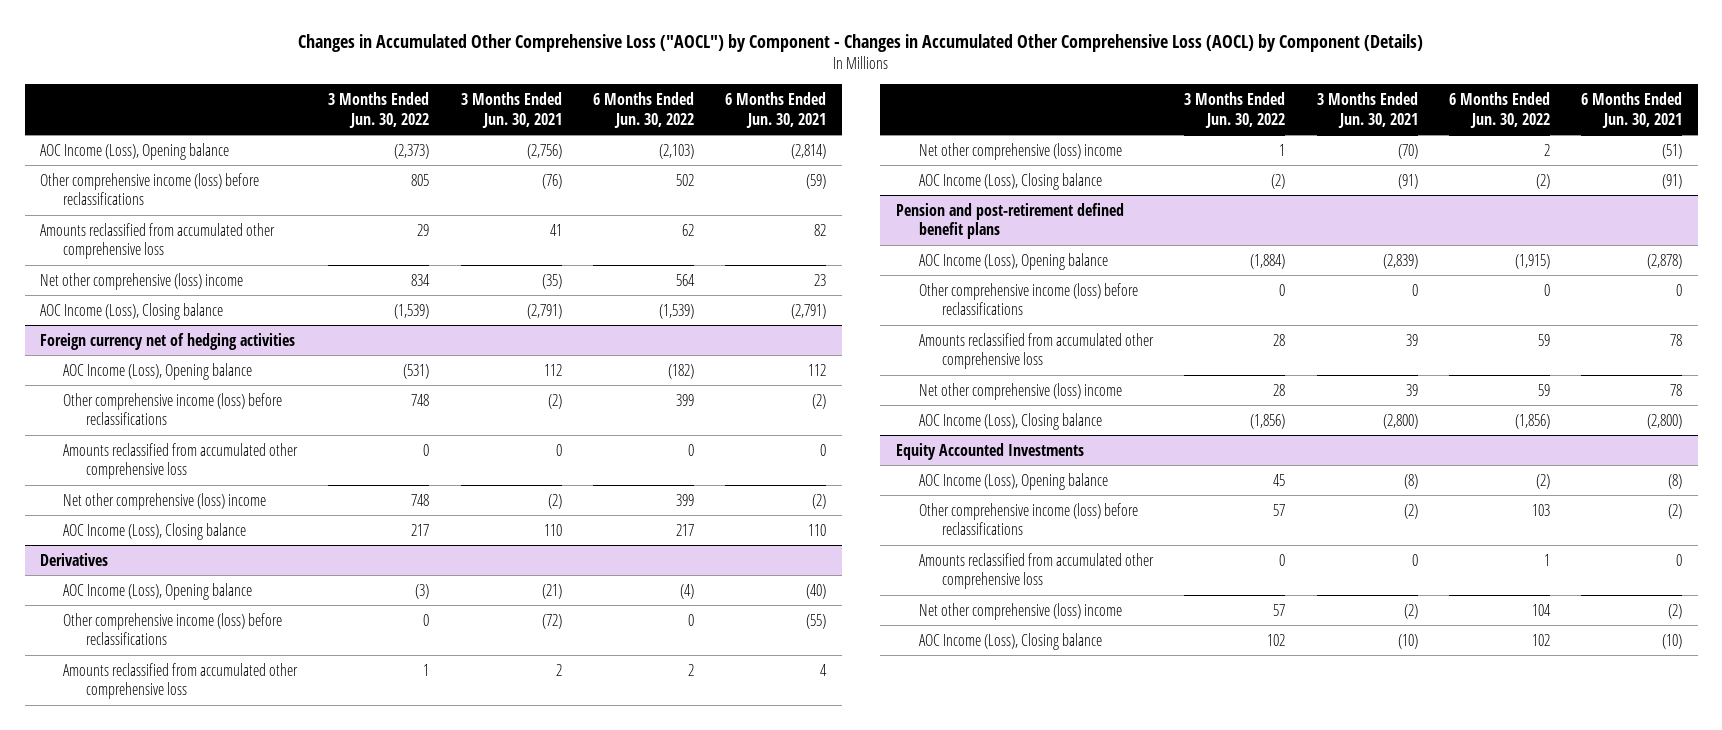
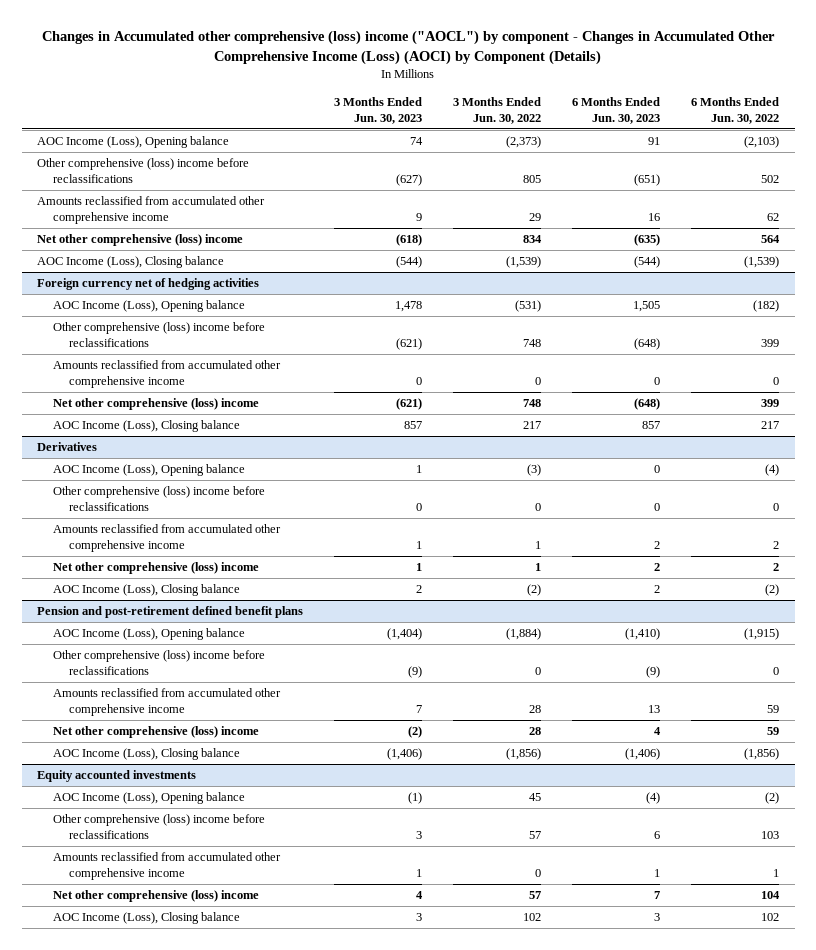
[298,34,1424,53] Changes in Accumulated Other Comprehensive Loss ("AOCL") by Component - Changes in Accumulated Other Comprehensive Loss (AOCL) by Component (Details) -> [42,30,776,65] Changes in Accumulated other comprehensive (loss) income ("AOCL") by component - Changes in Accumulated Other Comprehensive Income (Loss) (AOCI) by Component (Details)
[460,91,562,128] 3 Months Ended Jun. 30, 2021 -> none
[725,91,827,128] 6 Months Ended Jun. 30, 2021 -> none
none -> [334,96,423,124] 3 Months Ended Jun. 30, 2023
none -> [572,96,661,124] 6 Months Ended Jun. 30, 2023
[40,172,260,206] Other comprehensive income (loss) before reclassifications -> [37,158,250,184] Other comprehensive (loss) income before reclassifications
[40,222,276,260] Amounts reclassified from accumulated other comprehensive loss -> [37,196,266,225] Amounts reclassified from accumulated other comprehensive income
[63,392,283,426] Other comprehensive income (loss) before reclassifications -> [53,322,266,348] Other comprehensive (loss) income before reclassifications
[63,442,299,480] Amounts reclassified from accumulated other comprehensive loss -> [53,360,282,389] Amounts reclassified from accumulated other comprehensive income
[63,612,283,646] Other comprehensive income (loss) before reclassifications -> [53,486,266,512] Other comprehensive (loss) income before reclassifications
[63,662,299,700] Amounts reclassified from accumulated other comprehensive loss -> [53,524,282,553] Amounts reclassified from accumulated other comprehensive income
[918,282,1138,316] Other comprehensive income (loss) before reclassifications -> [53,650,266,676] Other comprehensive (loss) income before reclassifications
[918,332,1154,370] Amounts reclassified from accumulated other comprehensive loss -> [53,688,282,717] Amounts reclassified from accumulated other comprehensive income
[896,442,1085,460] Equity Accounted Investments -> [37,770,197,783] Equity accounted investments
[918,502,1138,536] Other comprehensive income (loss) before reclassifications -> [53,814,266,840] Other comprehensive (loss) income before reclassifications
[918,552,1154,590] Amounts reclassified from accumulated other comprehensive loss -> [53,852,282,881] Amounts reclassified from accumulated other comprehensive income

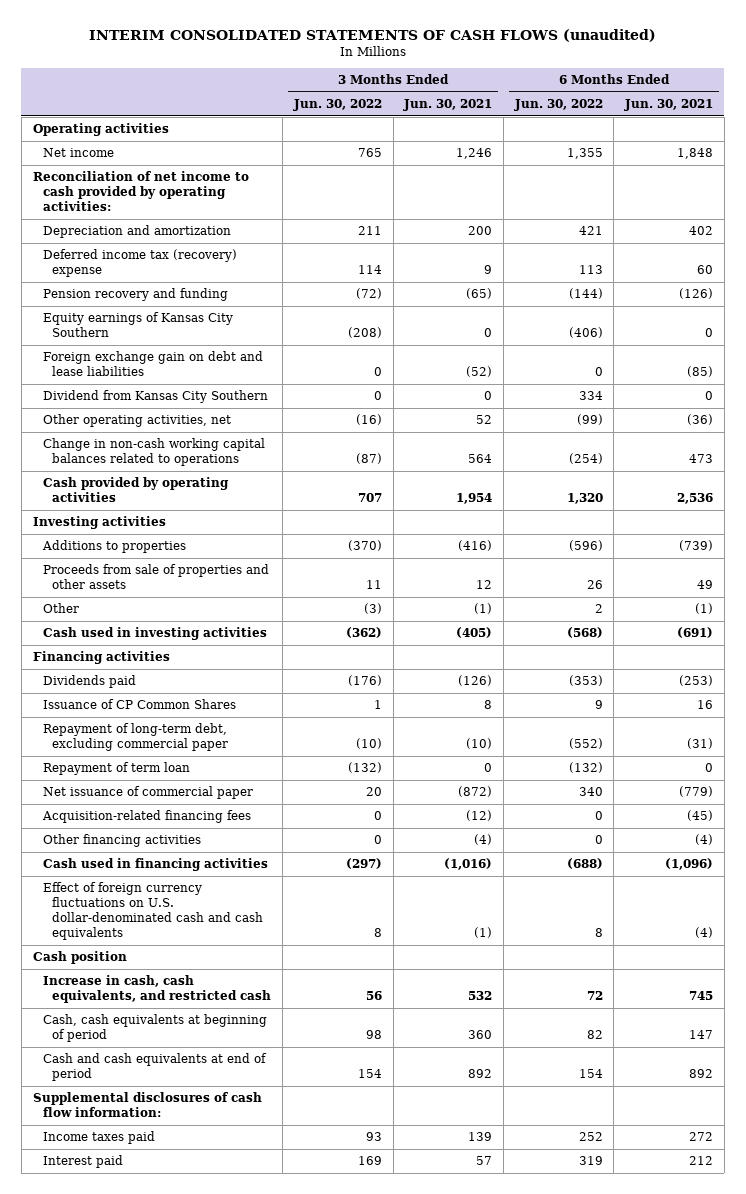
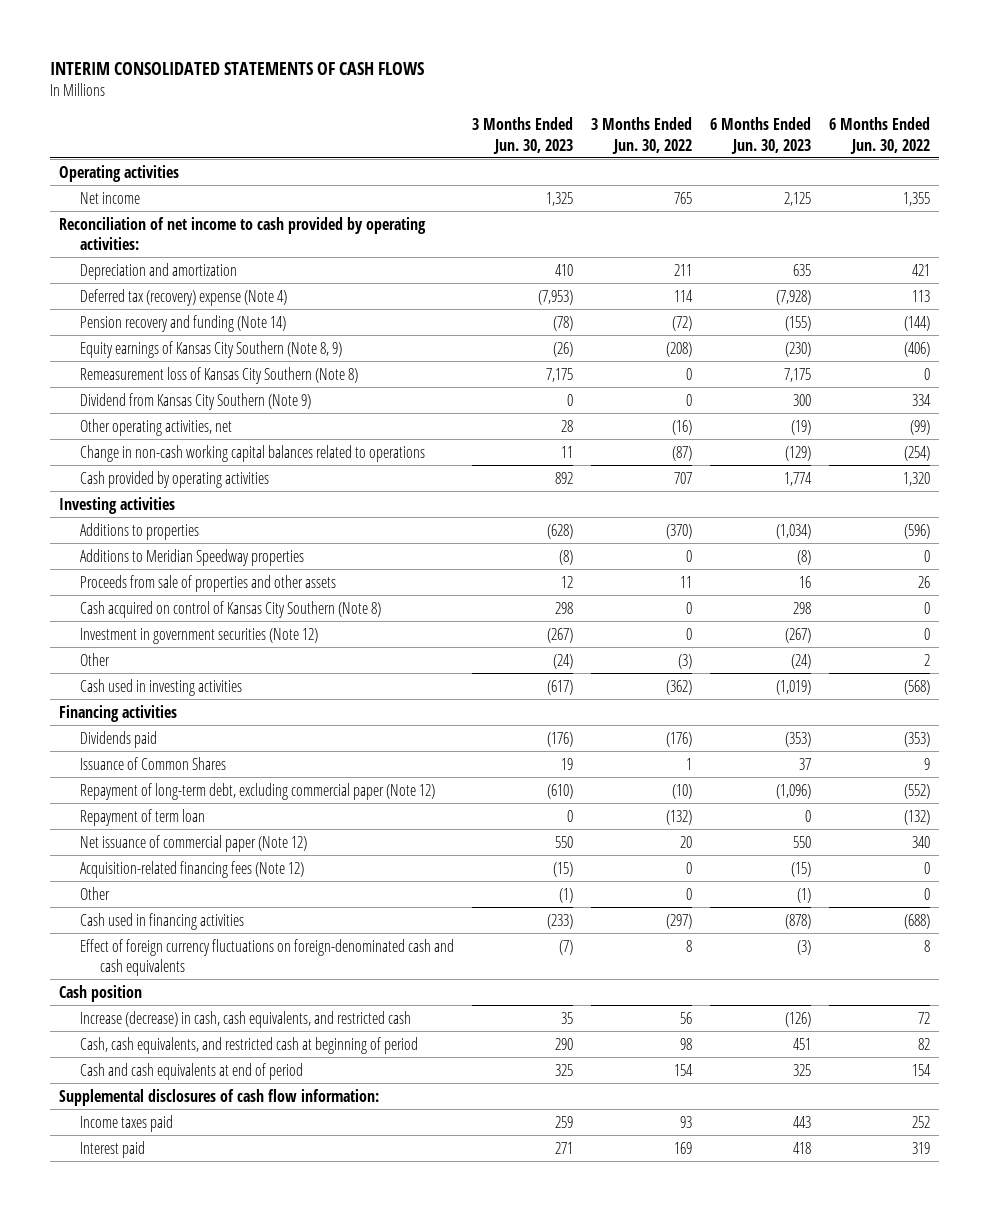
[88,28,656,42] INTERIM CONSOLIDATED STATEMENTS OF CASH FLOWS (unaudited) -> [50,61,425,75] INTERIM CONSOLIDATED STATEMENTS OF CASH FLOWS
[403,99,493,112] Jun. 30, 2021 -> none
[624,99,714,112] Jun. 30, 2021 -> none
none -> [471,117,573,154] 3 Months Ended Jun. 30, 2023
none -> [710,117,812,154] 6 Months Ended Jun. 30, 2023
[42,351,263,377] Foreign exchange gain on debt and lease liabilities -> none
[42,249,237,278] Deferred income tax (recovery) expense -> [79,288,287,306] Deferred tax (recovery) expense (Note 4)
[42,288,228,302] Pension recovery and funding -> [79,314,286,332] Pension recovery and funding (Note 14)
[42,312,233,338] Equity earnings of Kansas City Southern -> [79,340,342,358] Equity earnings of Kansas City Southern (Note 8, 9)
none -> [79,366,358,384] Remeasurement loss of Kansas City Southern (Note 8)
[42,390,268,404] Dividend from Kansas City Southern -> [79,392,311,410] Dividend from Kansas City Southern (Note 9)
none -> [79,548,304,566] Additions to Meridian Speedway properties
none -> [79,600,381,618] Cash acquired on control of Kansas City Southern (Note 8)
none -> [79,627,318,644] Investment in government securities (Note 12)
[42,699,236,710] Issuance of CP Common Shares -> [79,756,226,770] Issuance of Common Shares
[42,723,229,752] Repayment of long-term debt, excluding commercial paper -> [79,782,435,800] Repayment of long-term debt, excluding commercial paper (Note 12)
[42,786,253,800] Net issuance of commercial paper -> [79,834,307,852] Net issuance of commercial paper (Note 12)
[41,810,251,824] Acquisition-related financing fees -> [79,860,304,878] Acquisition-related financing fees (Note 12)
[42,834,201,848] Other financing activities -> [79,886,110,900] Other
[42,882,264,941] Effect of foreign currency fluctuations on U.S. dollar-denominated cash and cash equivalents -> [79,938,454,976] Effect of foreign currency fluctuations on foreign-denominated cash and cash equivalents
[42,975,272,1004] Increase in cash, cash equivalents, and restricted cash -> [79,1010,411,1028] Increase (decrease) in cash, cash equivalents, and restricted cash
[42,1014,267,1043] Cash, cash equivalents at beginning of period -> [79,1036,418,1054] Cash, cash equivalents, and restricted cash at beginning of period

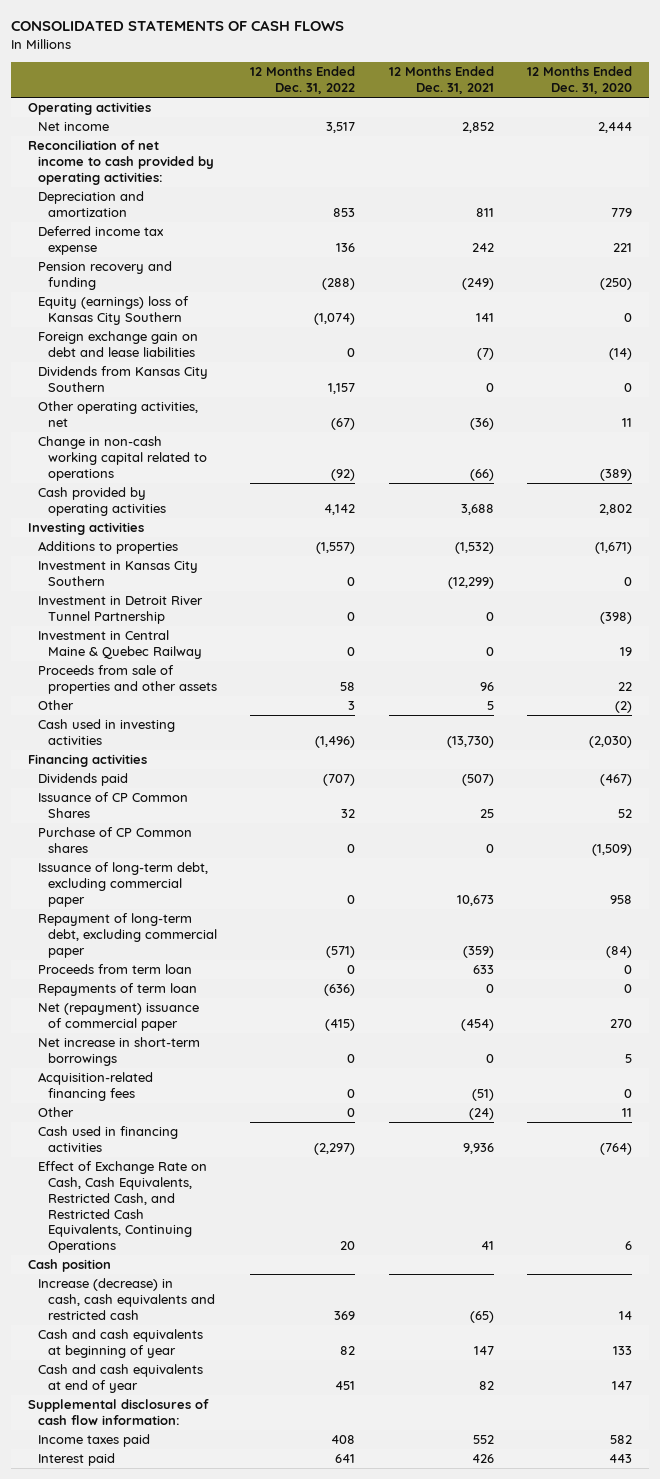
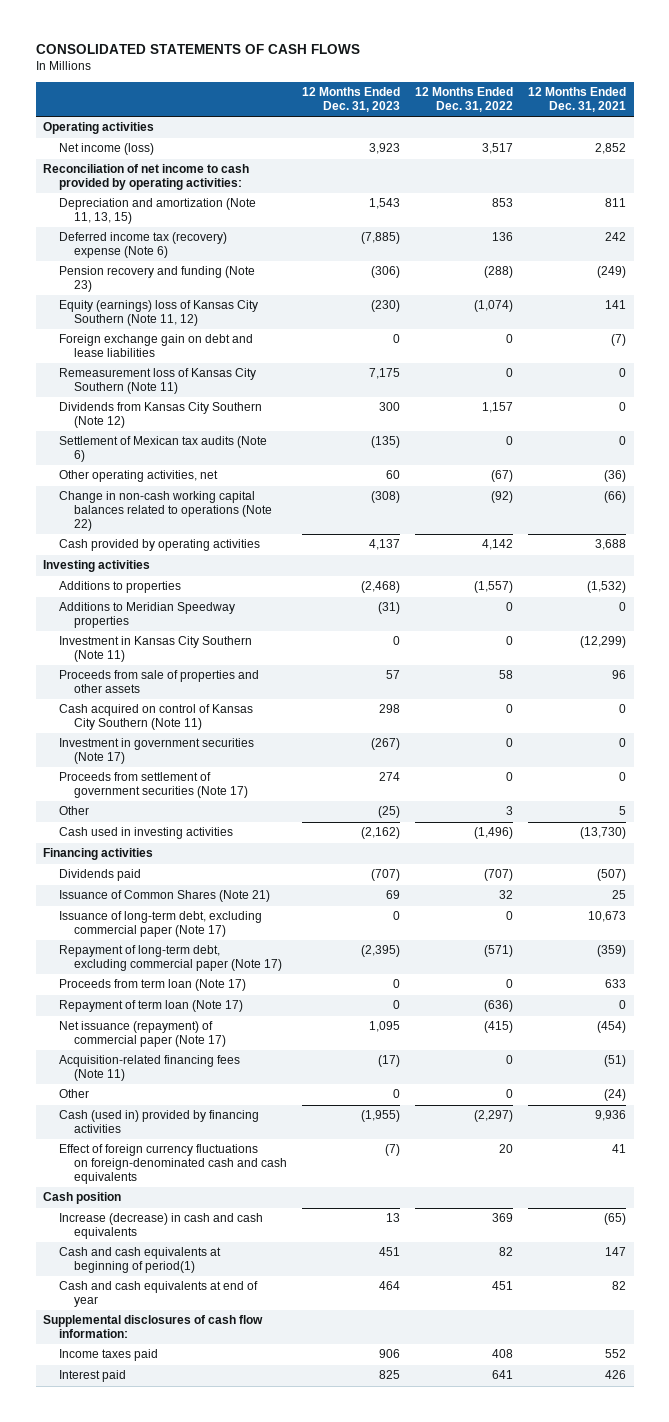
[527,66,633,95] 12 Months Ended Dec. 31, 2020 -> none
none -> [302,87,401,113] 12 Months Ended Dec. 31, 2023
[37,122,109,132] Net income -> [58,143,154,156] Net income (loss)
[37,191,144,218] Depreciation and amortization -> [58,198,256,225] Depreciation and amortization (Note 11, 13, 15)
[37,226,164,256] Deferred income tax expense -> [58,232,227,259] Deferred income tax (recovery) expense (Note 6)
[37,261,172,291] Pension recovery and funding -> [58,266,255,293] Pension recovery and funding (Note 23)
[37,296,189,326] Equity (earnings) loss of Kansas City Southern -> [58,300,258,327] Equity (earnings) loss of Kansas City Southern (Note 11, 12)
none -> [58,368,256,395] Remeasurement loss of Kansas City Southern (Note 11)
[37,366,208,393] Dividends from Kansas City Southern -> [58,402,262,429] Dividends from Kansas City Southern (Note 12)
none -> [58,436,267,463] Settlement of Mexican tax audits (Note 6)
[37,436,207,481] Change in non-cash working capital related to operations -> [58,491,273,532] Change in non-cash working capital balances related to operations (Note 22)
[37,596,203,625] Investment in Detroit River Tunnel Partnership -> none
[37,630,202,660] Investment in Central Maine & Quebec Railway -> none
none -> [58,602,235,629] Additions to Meridian Speedway properties
[37,561,198,587] Investment in Kansas City Southern -> [58,636,252,663] Investment in Kansas City Southern (Note 11)
none -> [58,704,253,731] Cash acquired on control of Kansas City Southern (Note 11)
none -> [58,738,254,765] Investment in government securities (Note 17)
none -> [58,772,249,799] Proceeds from settlement of government securities (Note 17)
[37,827,192,854] Purchase of CP Common shares -> none
[37,1037,200,1067] Net increase in short-term borrowings -> none
[37,792,188,819] Issuance of CP Common Shares -> [58,890,270,903] Issuance of Common Shares (Note 21)
[37,862,208,907] Issuance of long-term debt, excluding commercial paper -> [58,911,262,938] Issuance of long-term debt, excluding commercial paper (Note 17)
[37,913,217,958] Repayment of long-term debt, excluding commercial paper -> [58,945,283,972] Repayment of long-term debt, excluding commercial paper (Note 17)
[37,964,192,975] Proceeds from term loan -> [58,979,246,992] Proceeds from term loan (Note 17)
[37,983,197,997] Repayments of term loan -> [58,1000,243,1013] Repayment of term loan (Note 17)
[37,1003,199,1032] Net (repayment) issuance of commercial paper -> [58,1021,227,1048] Net issuance (repayment) of commercial paper (Note 17)
[37,1072,153,1102] Acquisition-related financing fees -> [58,1055,240,1082] Acquisition-related financing fees (Note 11)
[37,1126,178,1153] Cash used in financing activities -> [58,1110,259,1134] Cash (used in) provided by financing activities
[37,1161,207,1254] Effect of Exchange Rate on Cash, Cash Equivalents, Restricted Cash, and Restricted Cash Equivalents, Continuing Operations -> [58,1144,288,1185] Effect of foreign currency fluctuations on foreign-denominated cash and cash equivalents
[37,1278,215,1320] Increase (decrease) in cash, cash equivalents and restricted cash -> [58,1213,263,1240] Increase (decrease) in cash and cash equivalents
[37,1329,203,1359] Cash and cash equivalents at beginning of year -> [58,1247,221,1274] Cash and cash equivalents at beginning of period(1)

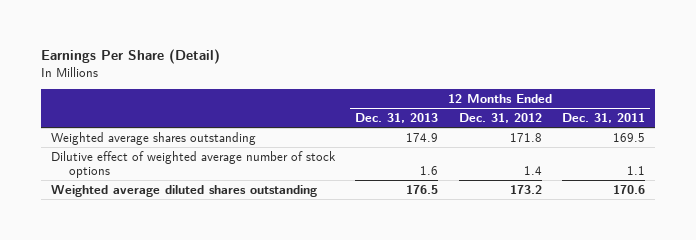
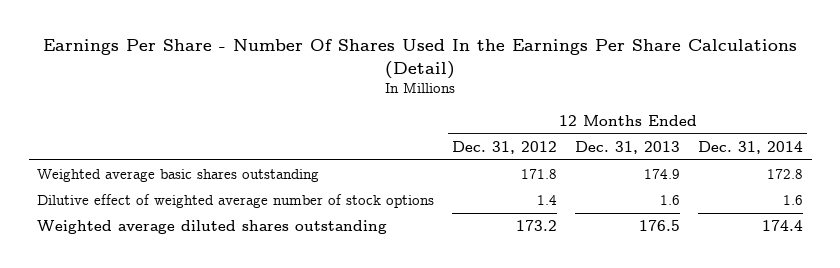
[41,49,221,65] Earnings Per Share (Detail) -> [43,39,798,79] Earnings Per Share - Number Of Shares Used In the Earnings Per Share Calculations (Detail)
[561,113,645,124] Dec. 31, 2011 -> none
none -> [698,140,804,154] Dec. 31, 2014
[51,131,257,145] Weighted average shares outstanding -> [37,168,320,182] Weighted average basic shares outstanding

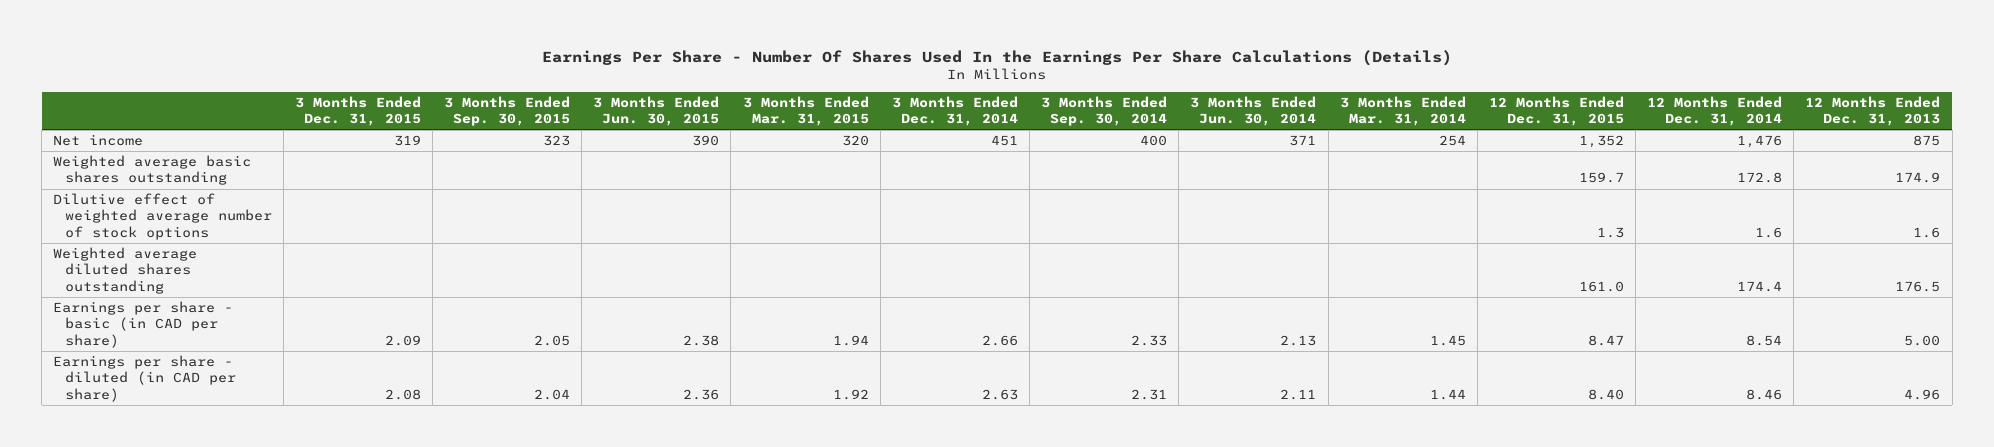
[43,39,798,79] Earnings Per Share - Number Of Shares Used In the Earnings Per Share Calculations (Detail) -> [541,49,1452,66] Earnings Per Share - Number Of Shares Used In the Earnings Per Share Calculations (Details)
[452,140,558,154] Dec. 31, 2012 -> none
none -> [294,95,421,127] 3 Months Ended Dec. 31, 2015
none -> [444,95,571,127] 3 Months Ended Sep. 30, 2015
none -> [593,95,720,127] 3 Months Ended Jun. 30, 2015
none -> [742,95,869,127] 3 Months Ended Mar. 31, 2015
none -> [891,95,1018,127] 3 Months Ended Dec. 31, 2014
none -> [1041,95,1168,127] 3 Months Ended Sep. 30, 2014
none -> [1190,95,1317,127] 3 Months Ended Jun. 30, 2014
none -> [1339,95,1466,127] 3 Months Ended Mar. 31, 2014
none -> [1488,95,1624,127] 12 Months Ended Dec. 31, 2015
none -> [53,134,144,147] Net income
none -> [53,301,234,348] Earnings per share - basic (in CAD per share)
none -> [53,355,236,402] Earnings per share - diluted (in CAD per share)

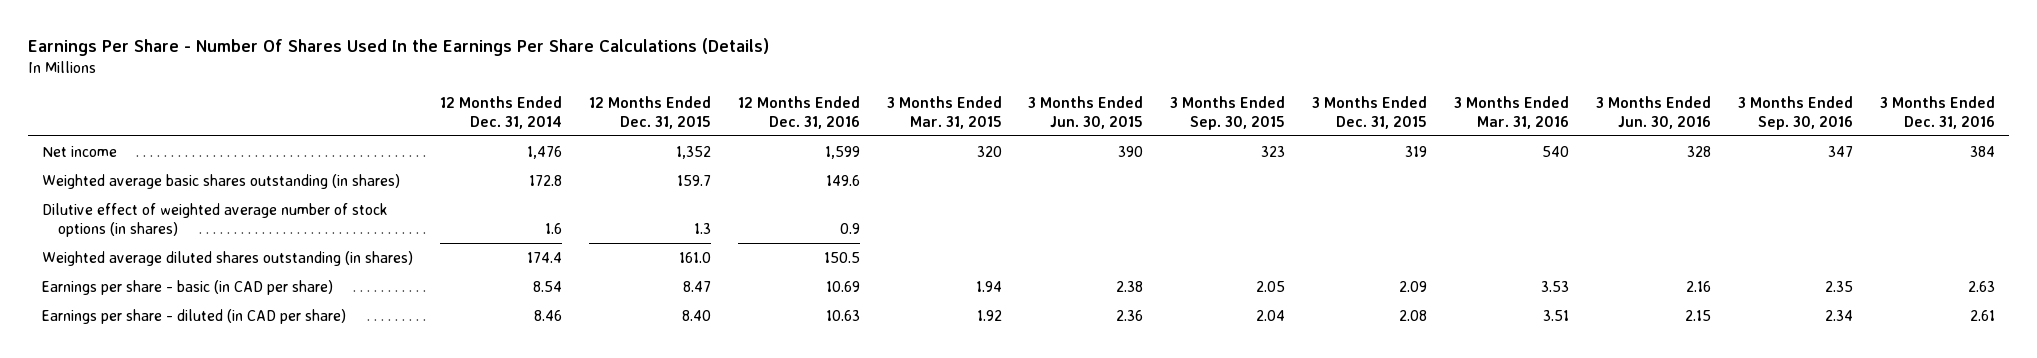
[891,95,1018,127] 3 Months Ended Dec. 31, 2014 -> none
[1041,95,1168,127] 3 Months Ended Sep. 30, 2014 -> none
[1190,95,1317,127] 3 Months Ended Jun. 30, 2014 -> none
[1339,95,1466,127] 3 Months Ended Mar. 31, 2014 -> none
[1805,95,1941,127] 12 Months Ended Dec. 31, 2013 -> none
none -> [737,95,860,129] 12 Months Ended Dec. 31, 2016
none -> [1454,95,1570,129] 3 Months Ended Mar. 31, 2016
none -> [1596,95,1712,129] 3 Months Ended Jun. 30, 2016
none -> [1738,95,1854,130] 3 Months Ended Sep. 30, 2016
none -> [1880,95,1996,129] 3 Months Ended Dec. 31, 2016
[53,155,252,186] Weighted average basic shares outstanding -> [41,173,400,189] Weighted average basic shares outstanding (in shares)
[53,193,272,240] Dilutive effect of weighted average number of stock options -> [41,202,388,237] Dilutive effect of weighted average number of stock options (in shares)
[53,247,198,294] Weighted average diluted shares outstanding -> [41,250,413,266] Weighted average diluted shares outstanding (in shares)

